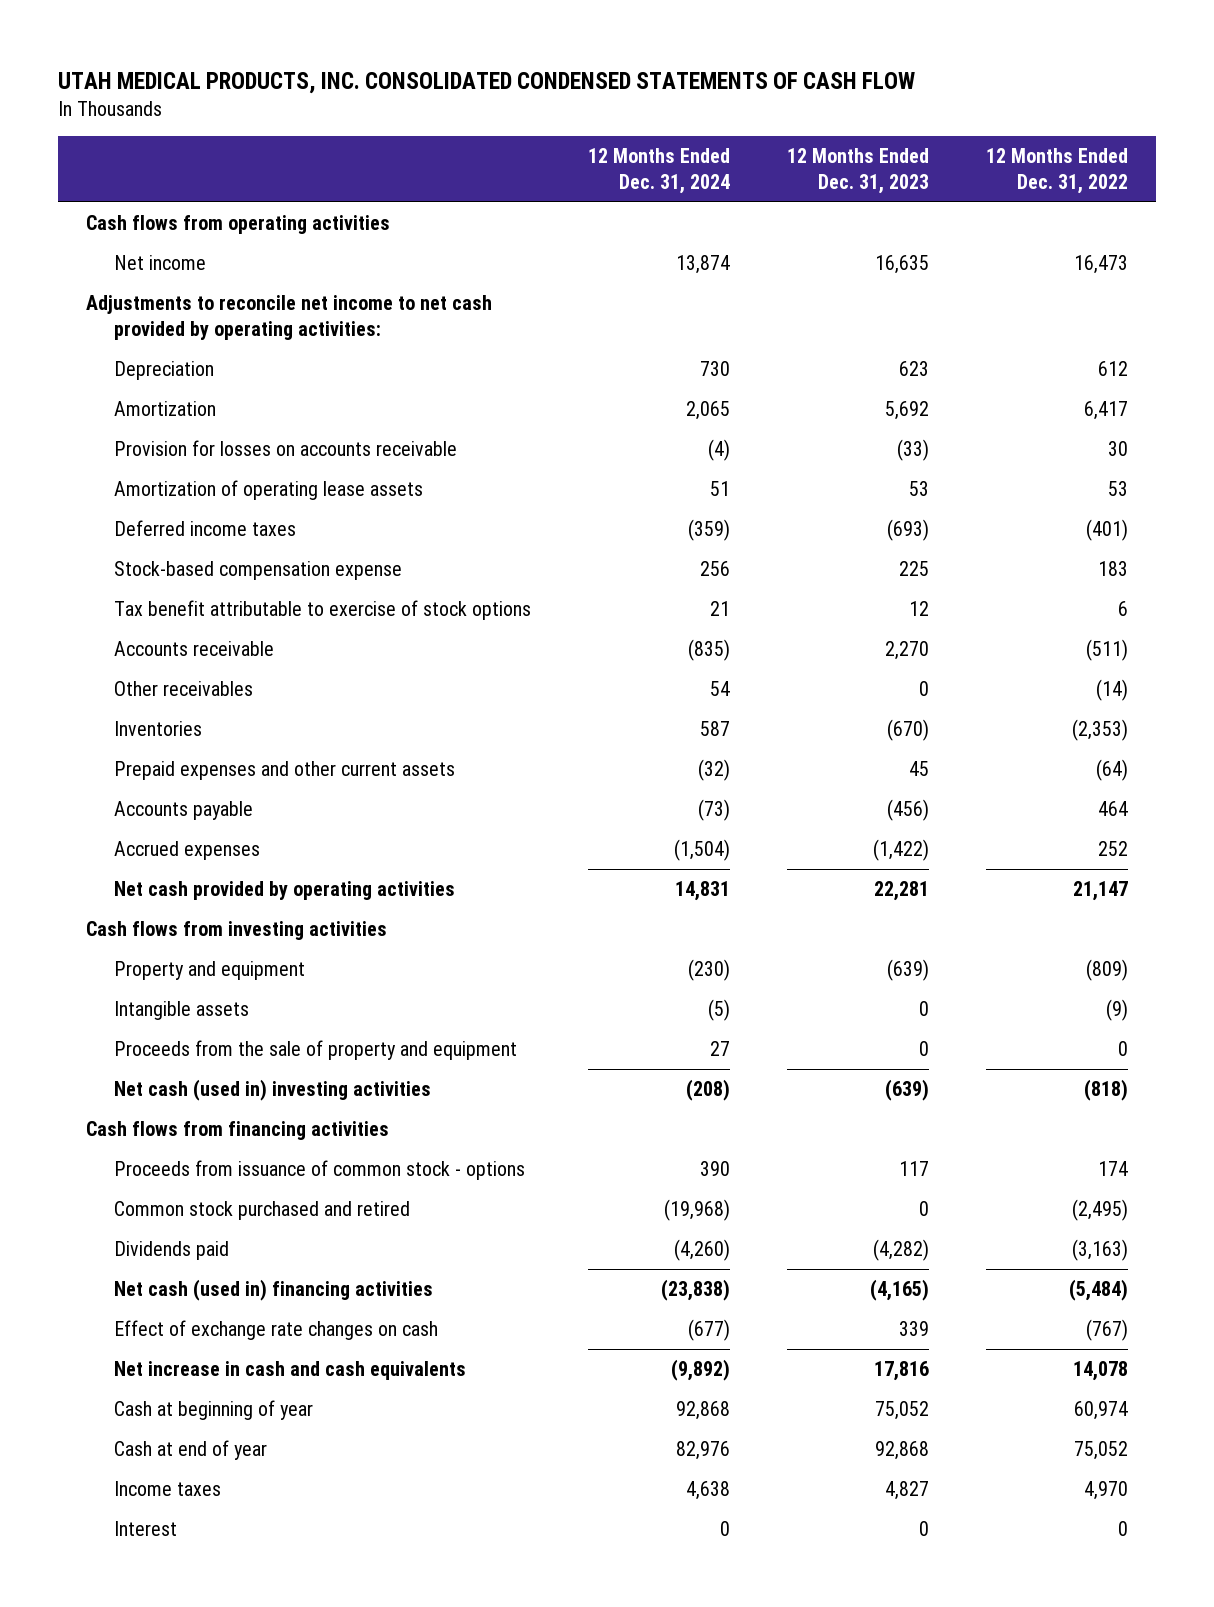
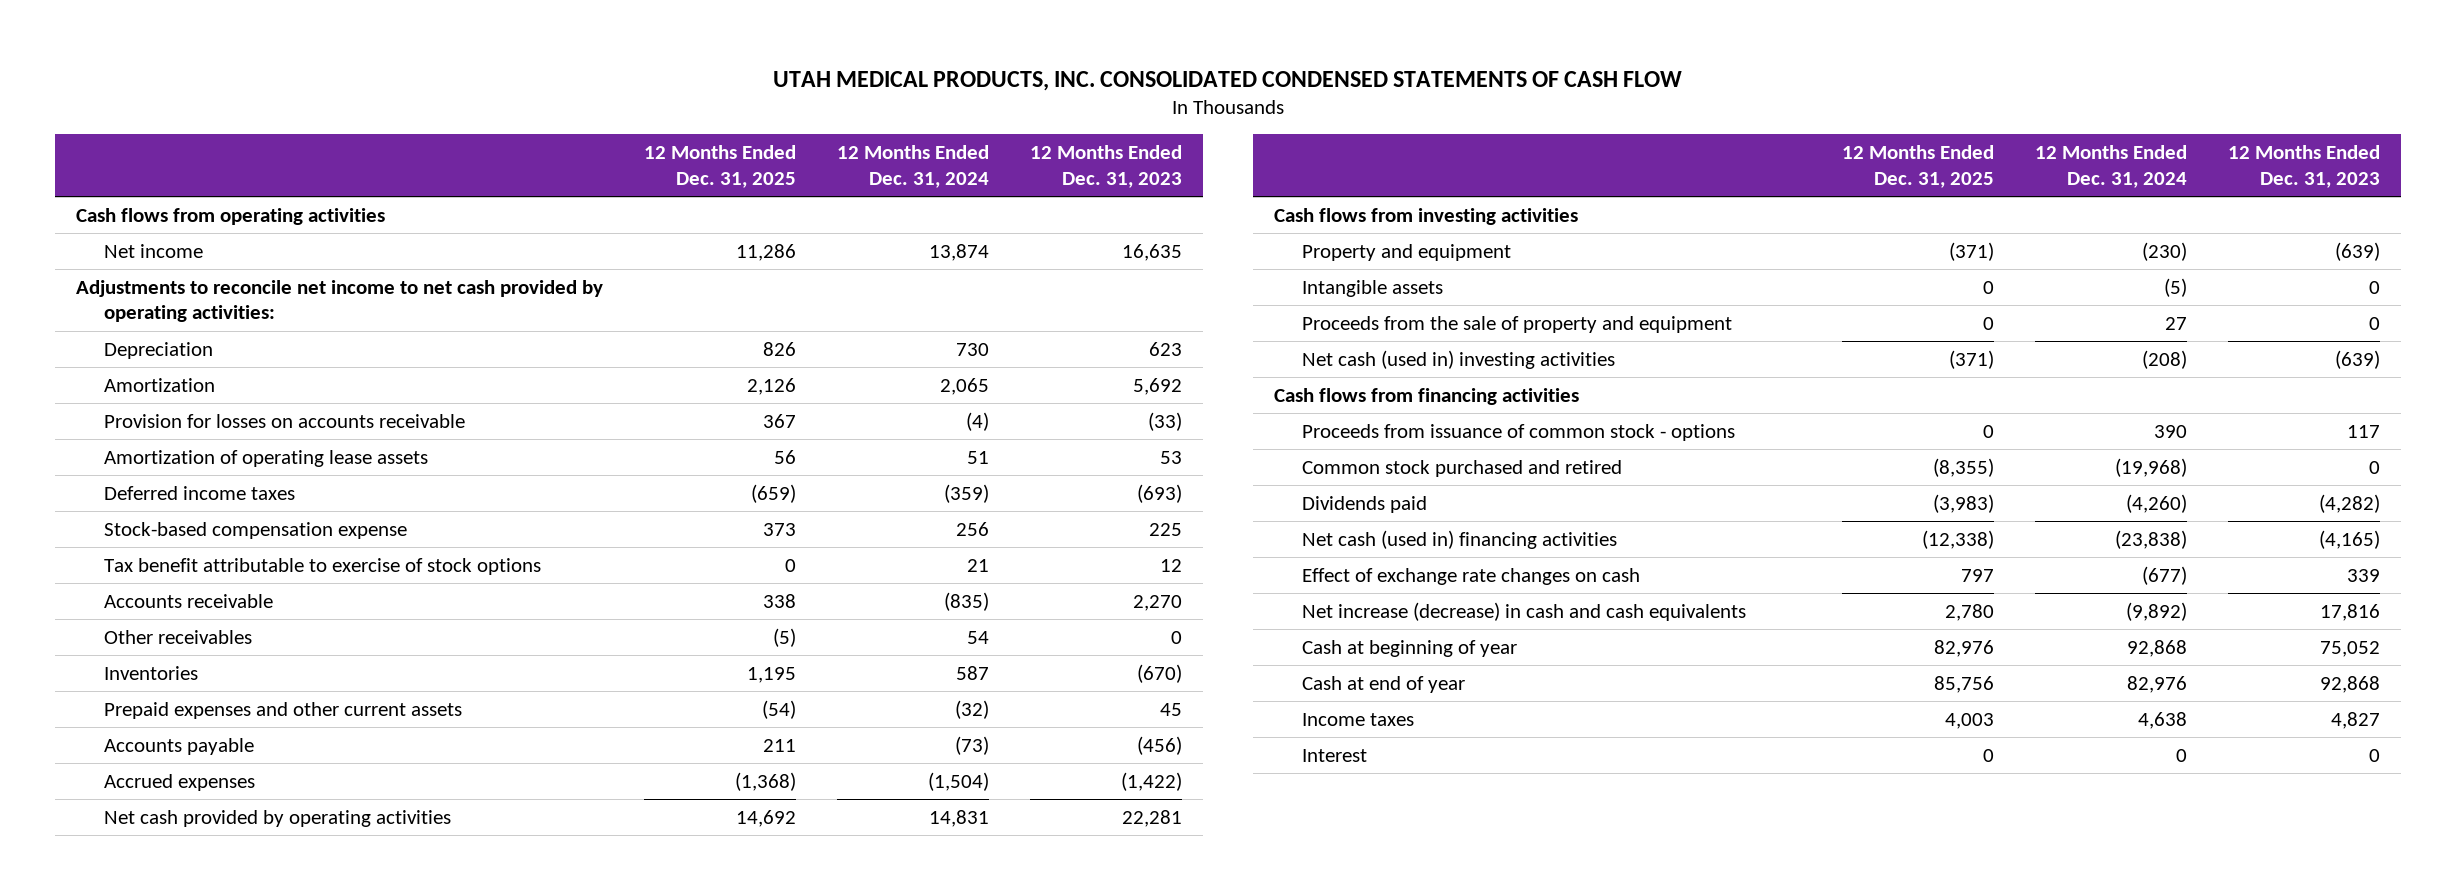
[986,148,1129,195] 12 Months Ended Dec. 31, 2022 -> none
none -> [643,145,796,188] 12 Months Ended Dec. 31, 2025
[114,1361,467,1381] Net increase in cash and cash equivalents -> [1302,601,1747,621] Net increase (decrease) in cash and cash equivalents

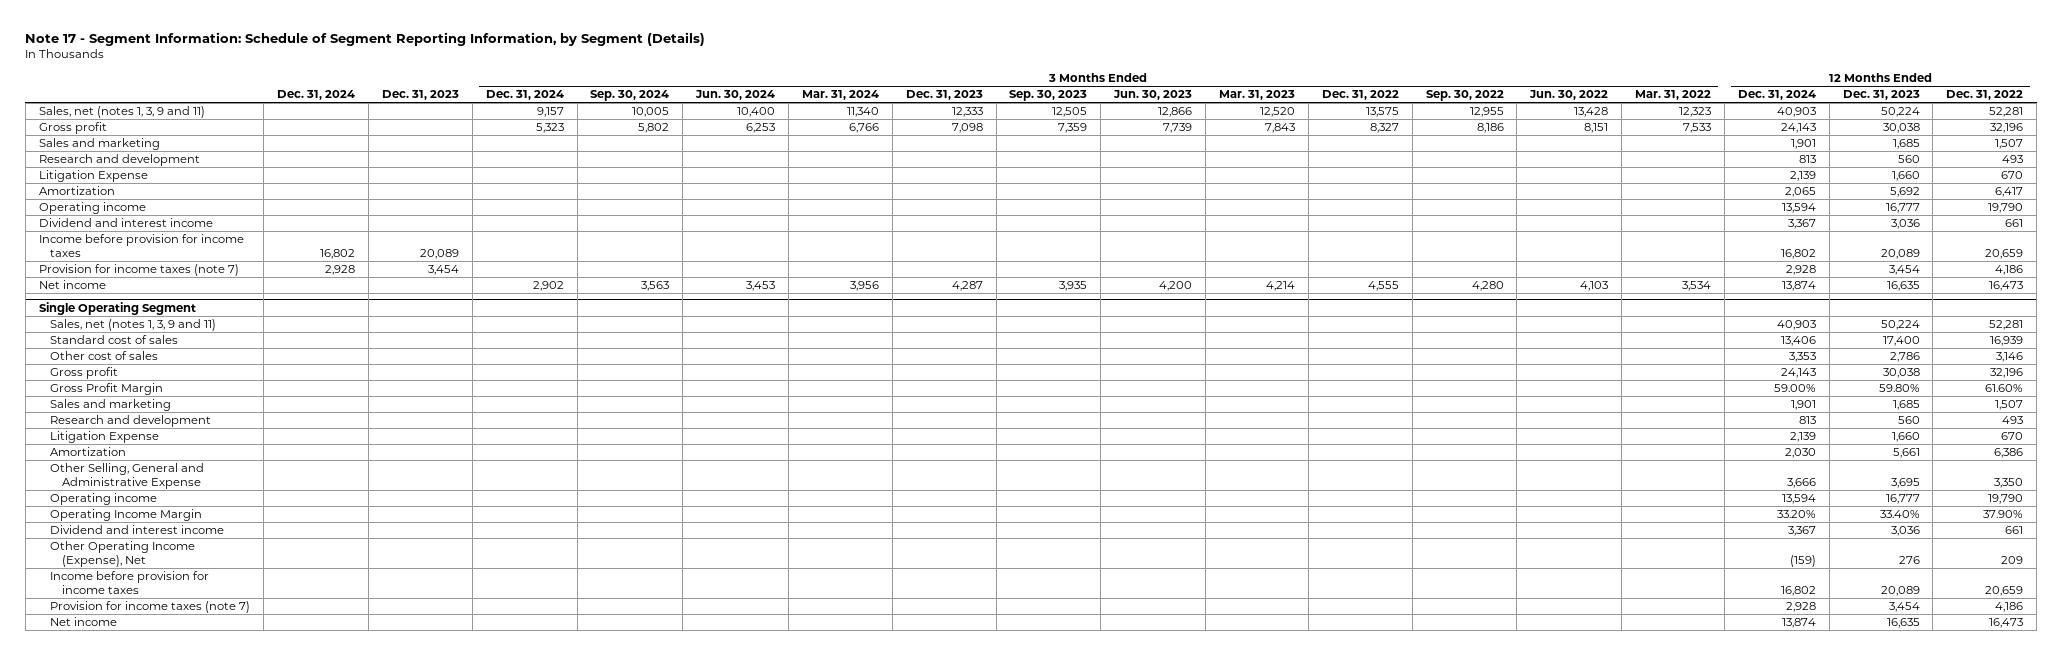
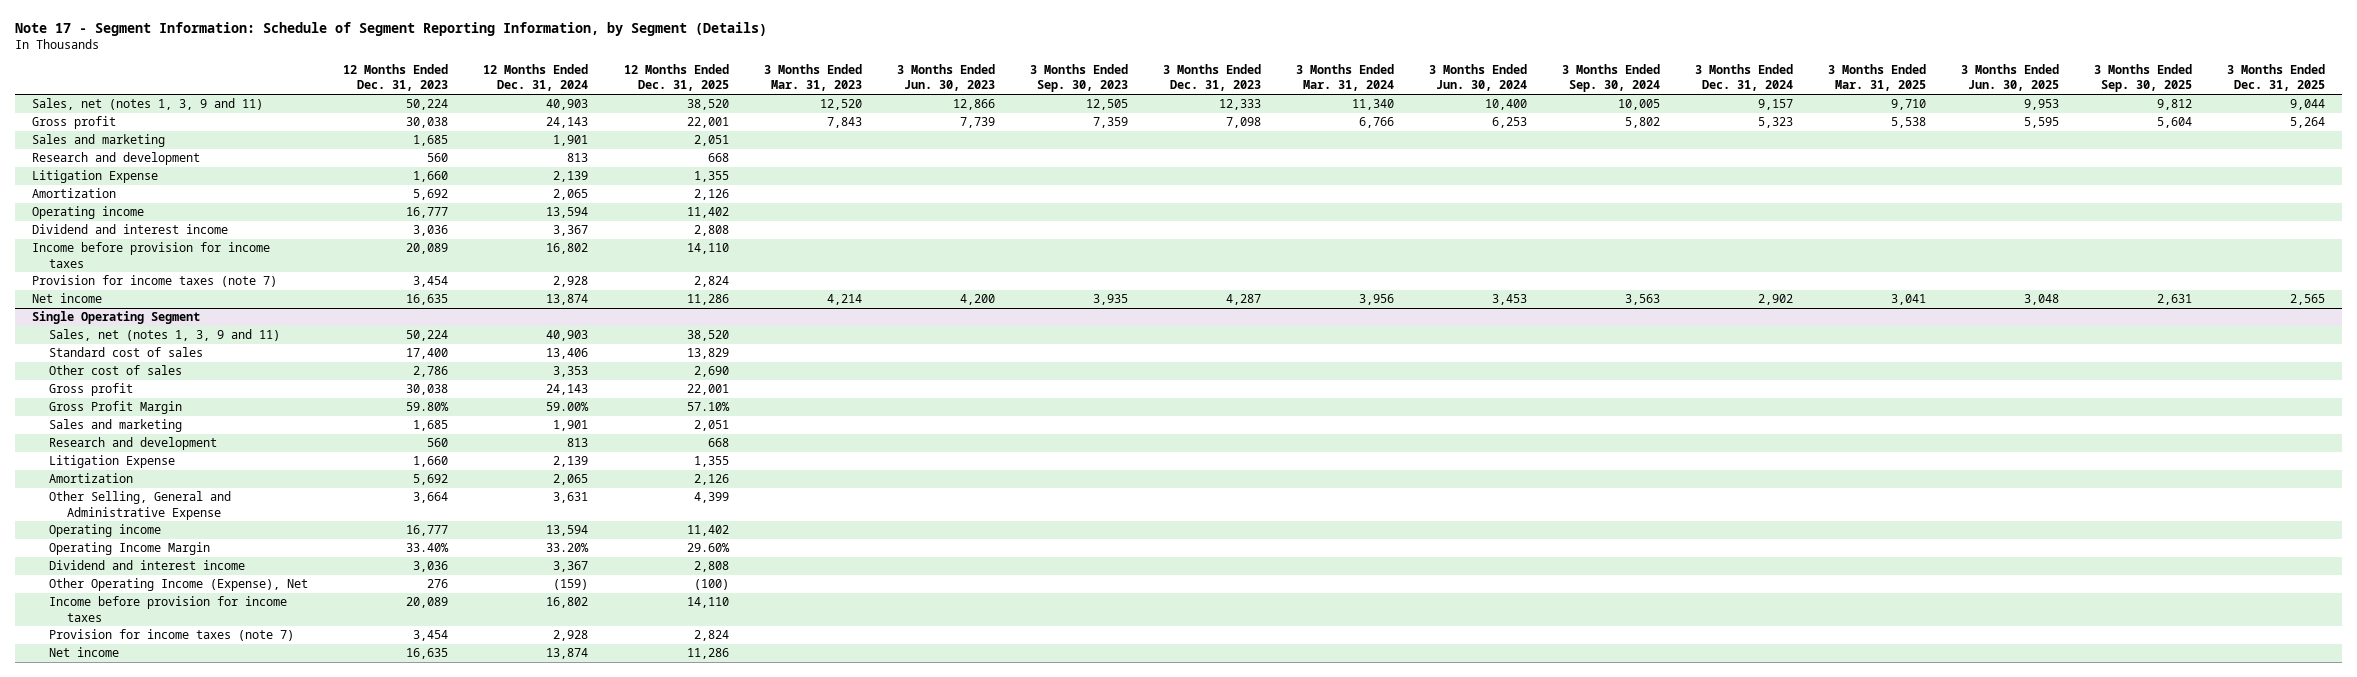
[277,90,356,101] Dec. 31, 2024 -> none
[381,90,459,101] Dec. 31, 2023 -> none
[1321,90,1399,101] Dec. 31, 2022 -> none
[1425,90,1504,102] Sep. 30, 2022 -> none
[1529,90,1609,101] Jun. 30, 2022 -> none
[1635,90,1712,101] Mar. 31, 2022 -> none
[1946,90,2024,101] Dec. 31, 2022 -> none
none -> [623,64,729,92] 12 Months Ended Dec. 31, 2025
none -> [1827,64,1926,92] 3 Months Ended Mar. 31, 2025
none -> [1960,64,2059,92] 3 Months Ended Jun. 30, 2025
none -> [2093,64,2192,93] 3 Months Ended Sep. 30, 2025
none -> [2226,64,2325,92] 3 Months Ended Dec. 31, 2025
[1784,448,1816,459] 2,030 -> [553,474,589,486] 2,065
[1892,448,1920,459] 5,661 -> [413,474,449,486] 5,692
[1786,477,1816,488] 3,666 -> [553,492,589,504] 3,631
[1890,477,1920,488] 3,695 -> [413,492,449,504] 3,664

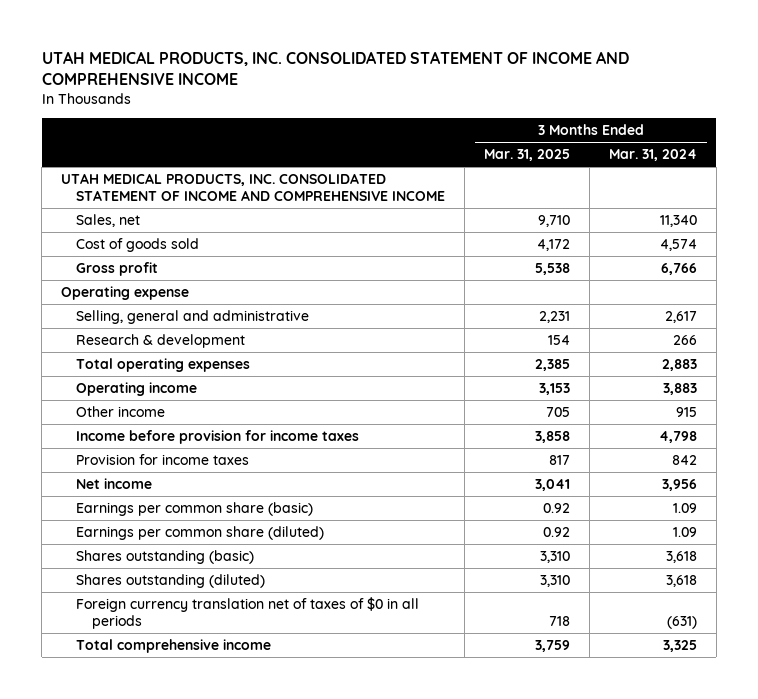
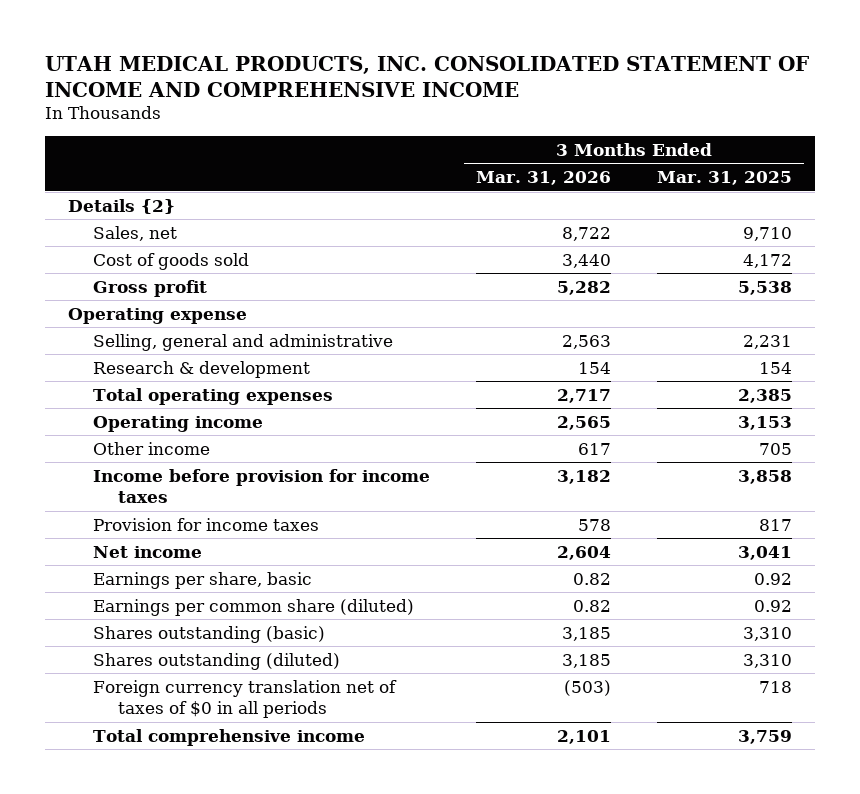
[608,149,697,162] Mar. 31, 2024 -> none
none -> [475,171,611,186] Mar. 31, 2026
[61,172,446,202] UTAH MEDICAL PRODUCTS, INC. CONSOLIDATED STATEMENT OF INCOME AND COMPREHENSIVE INCOME -> [67,198,175,214] Details {2}
[76,501,314,516] Earnings per common share (basic) -> [92,571,312,589] Earnings per share, basic

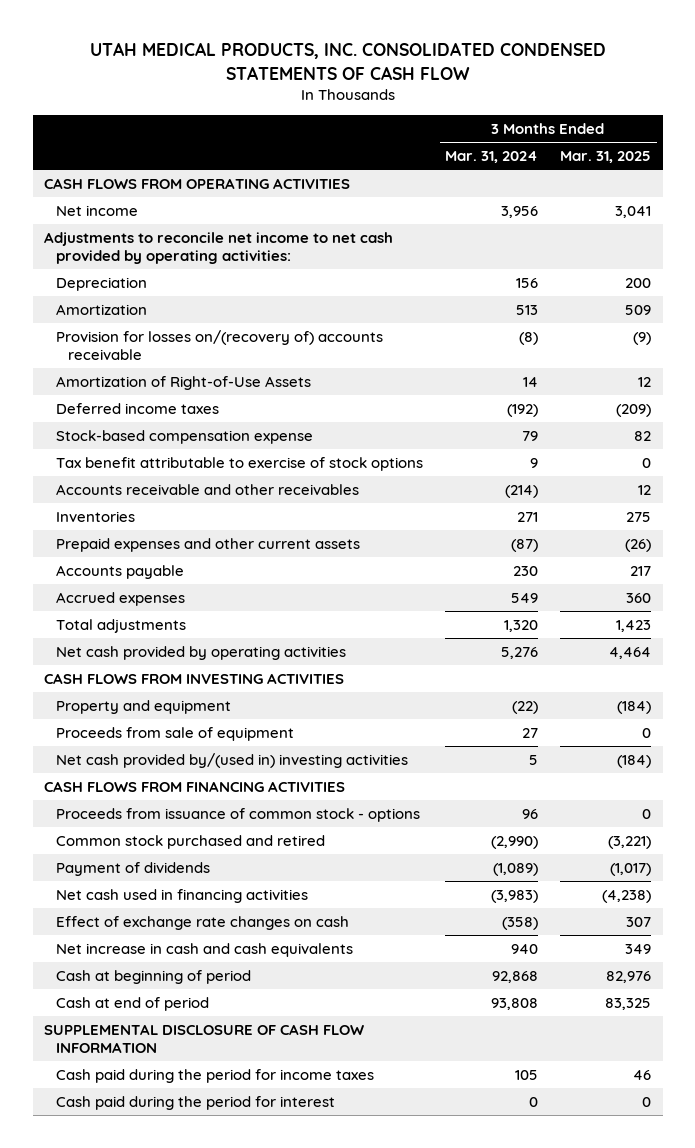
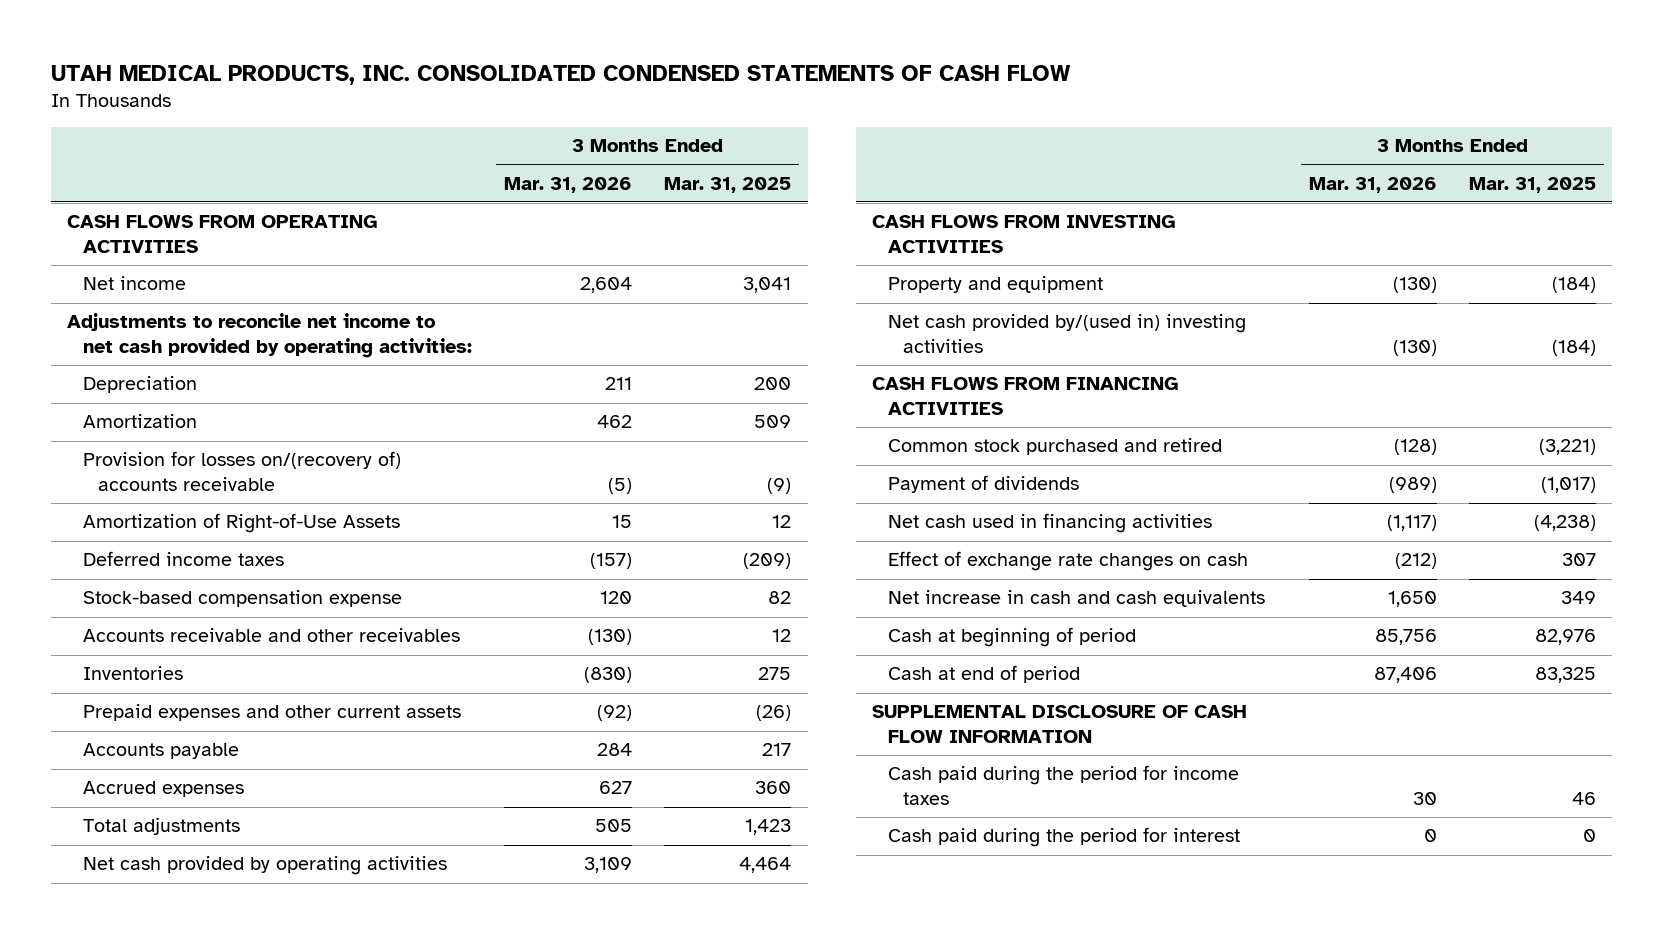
[445,151,539,164] Mar. 31, 2024 -> none
none -> [504,176,633,193] Mar. 31, 2026
[56,456,424,471] Tax benefit attributable to exercise of stock options -> none
[56,726,295,741] Proceeds from sale of equipment -> none
[56,807,421,822] Proceeds from issuance of common stock - options -> none

